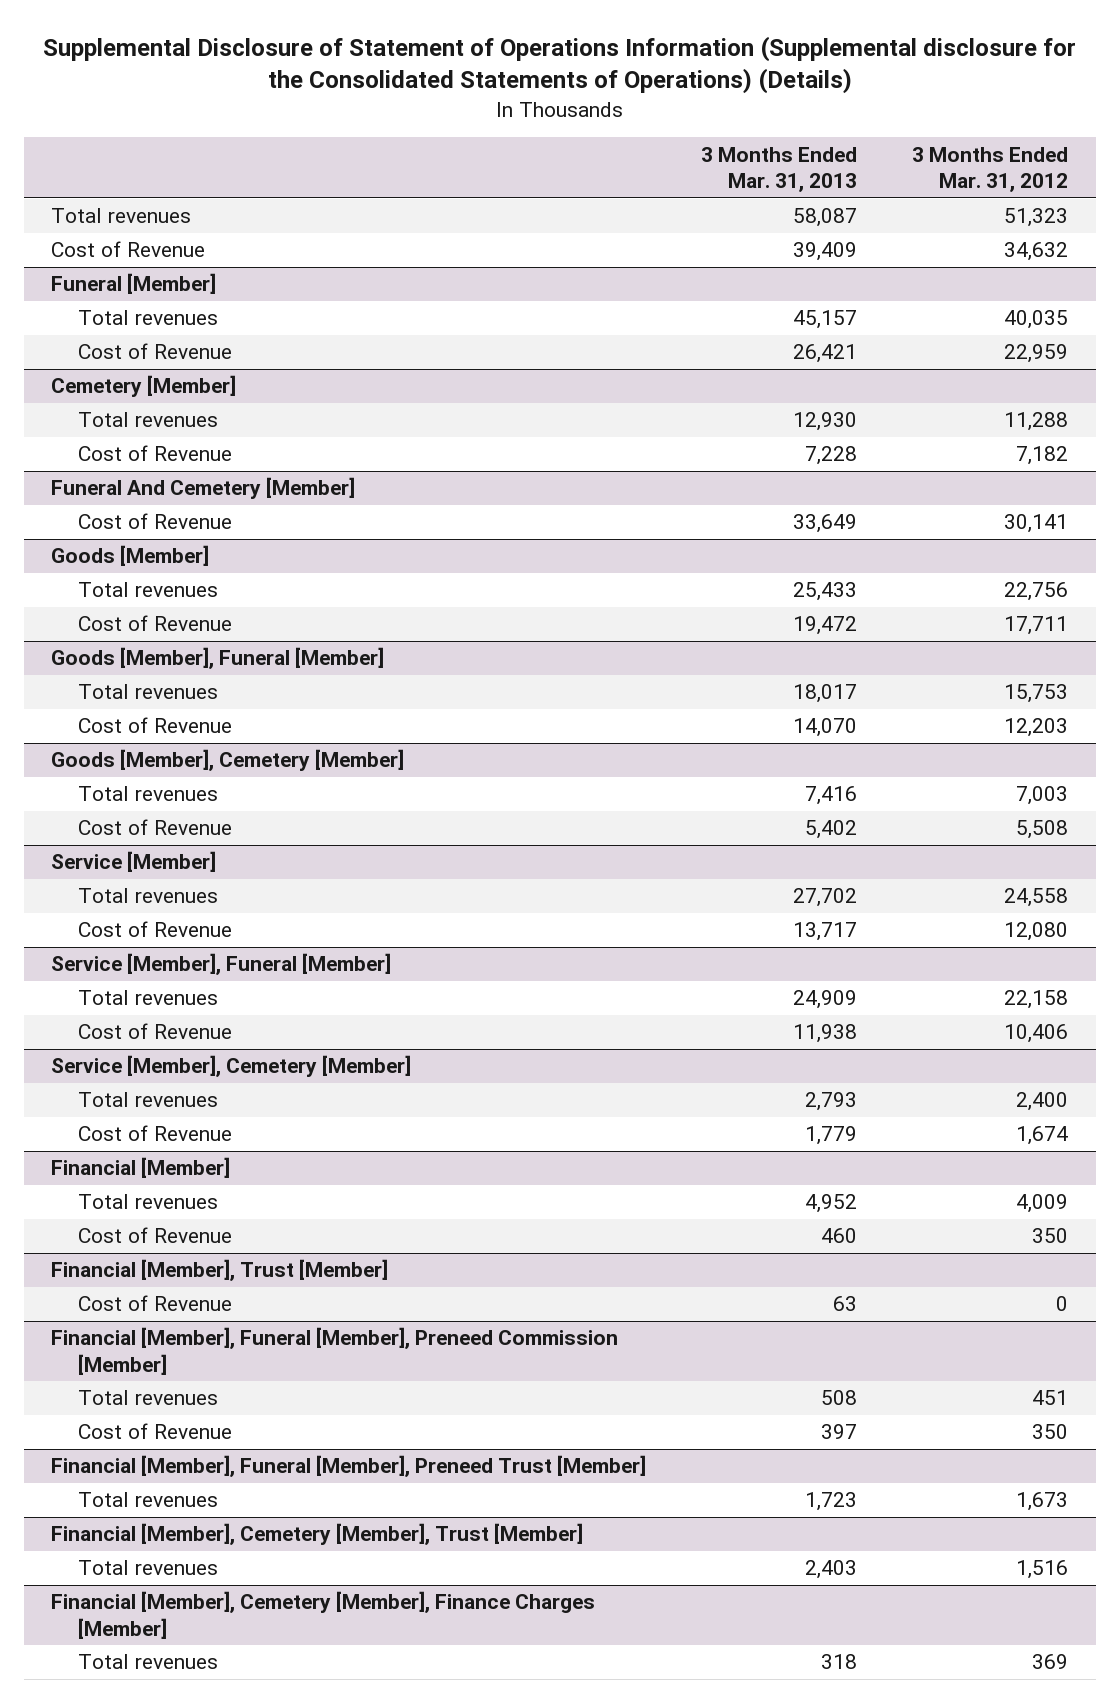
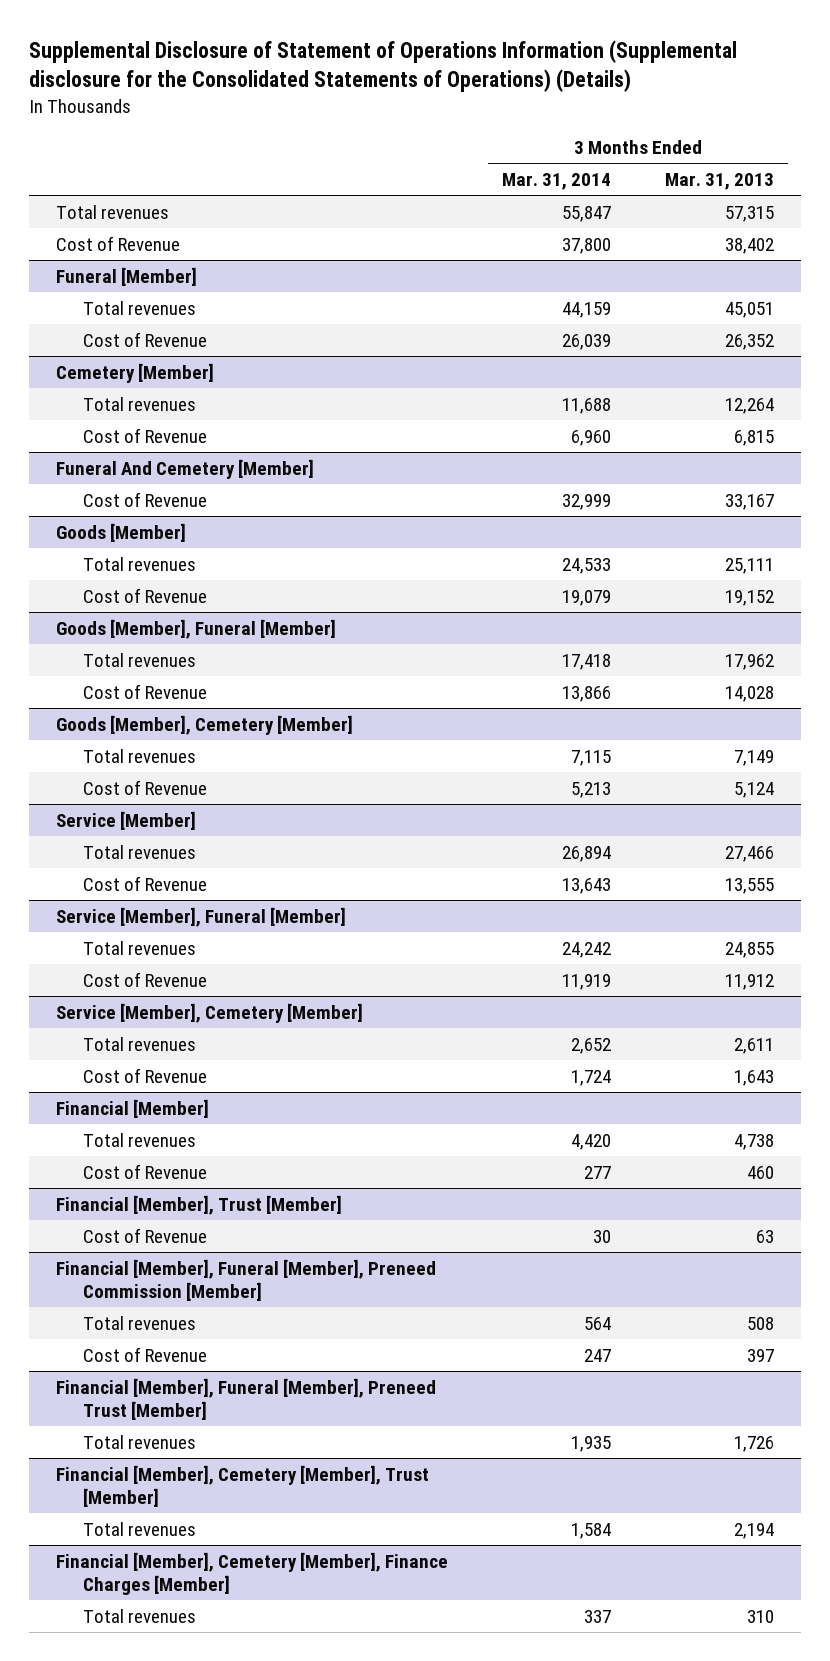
[912,146,1069,193] 3 Months Ended Mar. 31, 2012 -> none
none -> [502,173,612,191] Mar. 31, 2014
[793,208,858,228] 58,087 -> [725,205,775,222] 57,315
[793,242,858,262] 39,409 -> [725,237,775,254] 38,402
[793,310,858,330] 45,157 -> [725,301,775,318] 45,051
[793,344,858,364] 26,421 -> [725,333,775,350] 26,352
[793,412,858,432] 12,930 -> [725,397,775,414] 12,264
[805,446,858,466] 7,228 -> [734,429,775,446] 6,815
[793,514,858,534] 33,649 -> [725,493,775,510] 33,167
[793,582,858,602] 25,433 -> [725,557,775,574] 25,111
[793,616,858,636] 19,472 -> [725,589,775,606] 19,152
[793,684,858,704] 18,017 -> [725,653,775,670] 17,962
[793,718,858,738] 14,070 -> [725,685,775,702] 14,028
[805,786,858,806] 7,416 -> [734,749,775,766] 7,149
[805,820,858,840] 5,402 -> [734,781,775,798] 5,124
[793,888,858,908] 27,702 -> [725,845,775,862] 27,466
[793,922,858,942] 13,717 -> [725,877,775,894] 13,555
[793,990,858,1010] 24,909 -> [725,941,775,958] 24,855
[793,1024,858,1044] 11,938 -> [725,973,775,990] 11,912
[805,1092,858,1112] 2,793 -> [734,1037,775,1054] 2,611
[805,1126,858,1146] 1,779 -> [734,1069,775,1086] 1,643
[805,1194,858,1214] 4,952 -> [734,1133,775,1150] 4,738
[805,1492,858,1512] 1,723 -> [734,1435,775,1452] 1,726
[805,1560,858,1580] 2,403 -> [734,1522,775,1539] 2,194
[821,1654,858,1670] 318 -> [747,1609,775,1623] 310

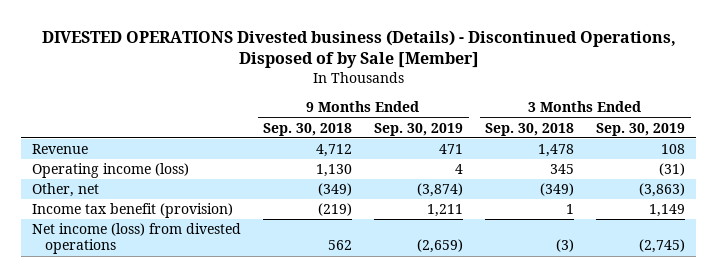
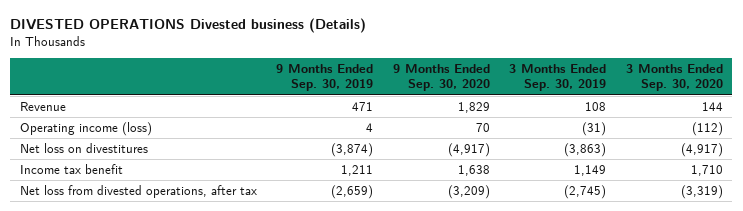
[41,29,676,69] DIVESTED OPERATIONS Divested business (Details) - Discontinued Operations, Disposed of by Sale [Member] -> [10,18,367,34] DIVESTED OPERATIONS Divested business (Details)
[263,122,353,136] Sep. 30, 2018 -> none
[485,122,575,136] Sep. 30, 2018 -> none
none -> [392,64,490,92] 9 Months Ended Sep. 30, 2020
none -> [625,64,723,92] 3 Months Ended Sep. 30, 2020
[32,183,100,198] Other, net -> [20,142,149,153] Net loss on divestitures
[32,203,234,219] Income tax benefit (provision) -> [20,163,124,174] Income tax benefit
[32,223,242,255] Net income (loss) from divested operations -> [20,184,258,198] Net loss from divested operations, after tax

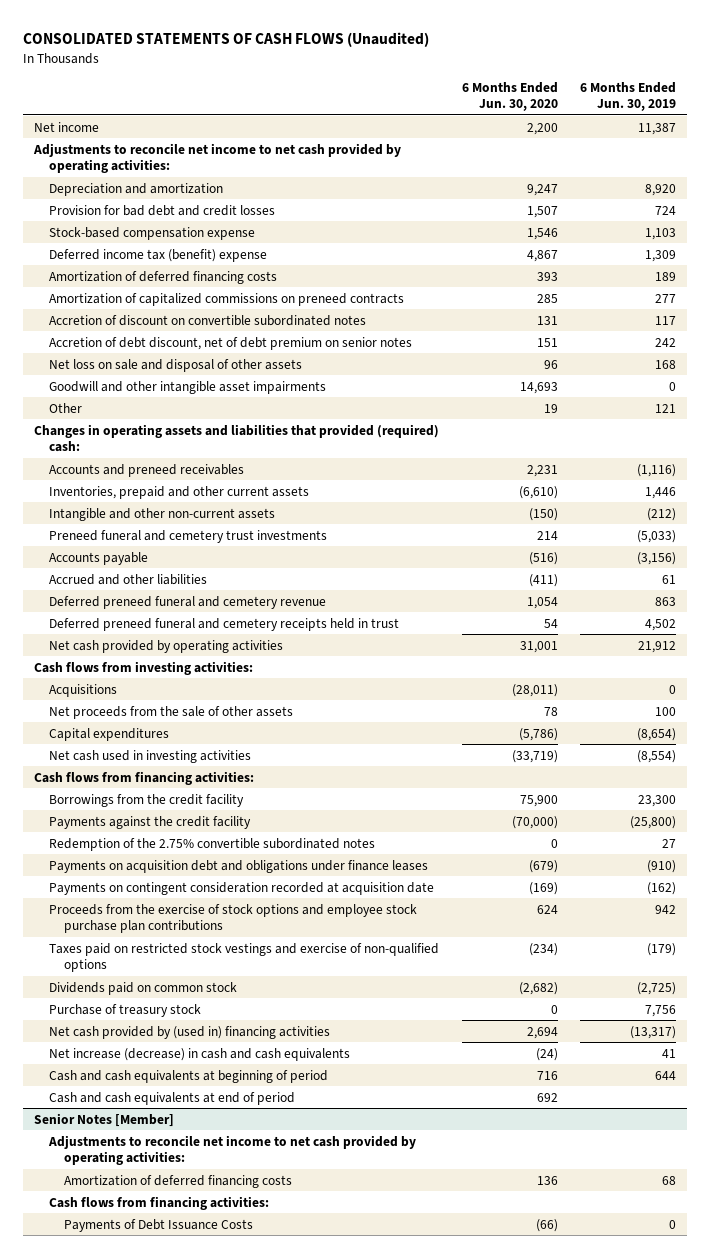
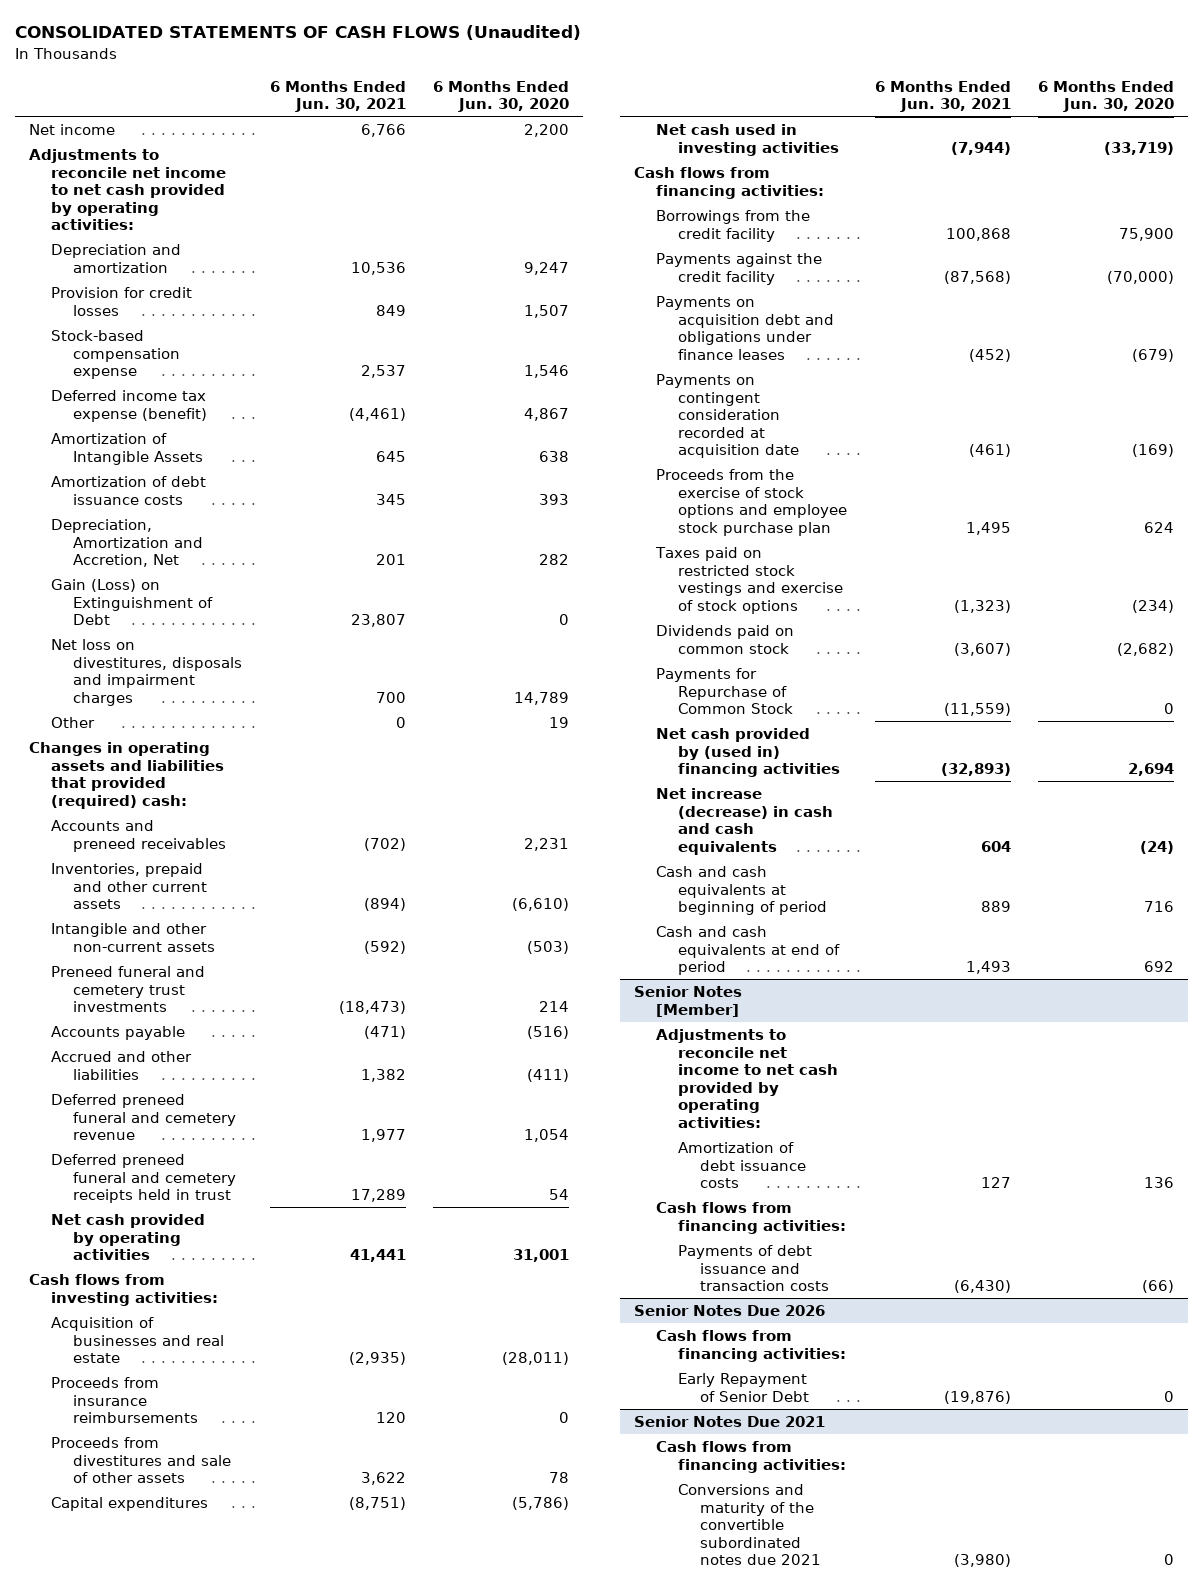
[580,81,677,112] 6 Months Ended Jun. 30, 2019 -> none
none -> [269,80,406,113] 6 Months Ended Jun. 30, 2021
[49,204,276,216] Provision for bad debt and credit losses -> [50,287,192,316] Provision for credit losses
[49,292,405,306] Amortization of capitalized commissions on preneed contracts -> none
[49,314,367,326] Accretion of discount on convertible subordinated notes -> none
[49,336,413,350] Accretion of debt discount, net of debt premium on senior notes -> none
[49,380,327,394] Goodwill and other intangible asset impairments -> none
[49,248,268,262] Deferred income tax (benefit) expense -> [50,390,207,422] Deferred income tax expense (benefit)
none -> [50,433,203,465] Amortization of Intangible Assets
[49,270,278,284] Amortization of deferred financing costs -> [50,476,206,505] Amortization of debt issuance costs
none -> [50,519,203,568] Depreciation, Amortization and Accretion, Net
none -> [50,579,213,626] Gain (Loss) on Extinguishment of Debt
[49,358,303,372] Net loss on sale and disposal of other assets -> [50,639,242,706] Net loss on divestitures, disposals and impairment charges
[543,359,558,369] 96 -> [514,691,570,705] 14,789
[528,507,558,521] (150) -> [527,940,570,954] (503)
[49,683,118,697] Acquisitions -> [50,1317,224,1364] Acquisition of businesses and real estate
none -> [50,1377,198,1424] Proceeds from insurance reimbursements
[49,705,294,719] Net proceeds from the sale of other assets -> [50,1437,231,1484] Proceeds from divestitures and sale of other assets
[49,837,376,851] Redemption of the 2.75% convertible subordinated notes -> none
[49,903,418,933] Proceeds from the exercise of stock options and employee stock purchase plan contributions -> [656,469,847,536] Proceeds from the exercise of stock options and employee stock purchase plan
[49,942,440,972] Taxes paid on restricted stock vestings and exercise of non-qualified options -> [655,547,843,614] Taxes paid on restricted stock vestings and exercise of stock options
[49,1003,202,1017] Purchase of treasury stock -> [656,668,793,715] Payments for Repurchase of Common Stock
[63,1174,292,1188] Amortization of deferred financing costs -> [677,1142,806,1189] Amortization of debt issuance costs
[63,1218,253,1232] Payments of Debt Issuance Costs -> [677,1245,829,1292] Payments of debt issuance and transaction costs
none -> [634,1305,826,1317] Senior Notes Due 2026
none -> [656,1330,846,1362] Cash flows from financing activities:
none -> [677,1373,809,1402] Early Repayment of Senior Debt
none -> [634,1416,826,1428] Senior Notes Due 2021
none -> [656,1441,846,1473] Cash flows from financing activities:
none -> [677,1484,821,1566] Conversions and maturity of the convertible subordinated notes due 2021

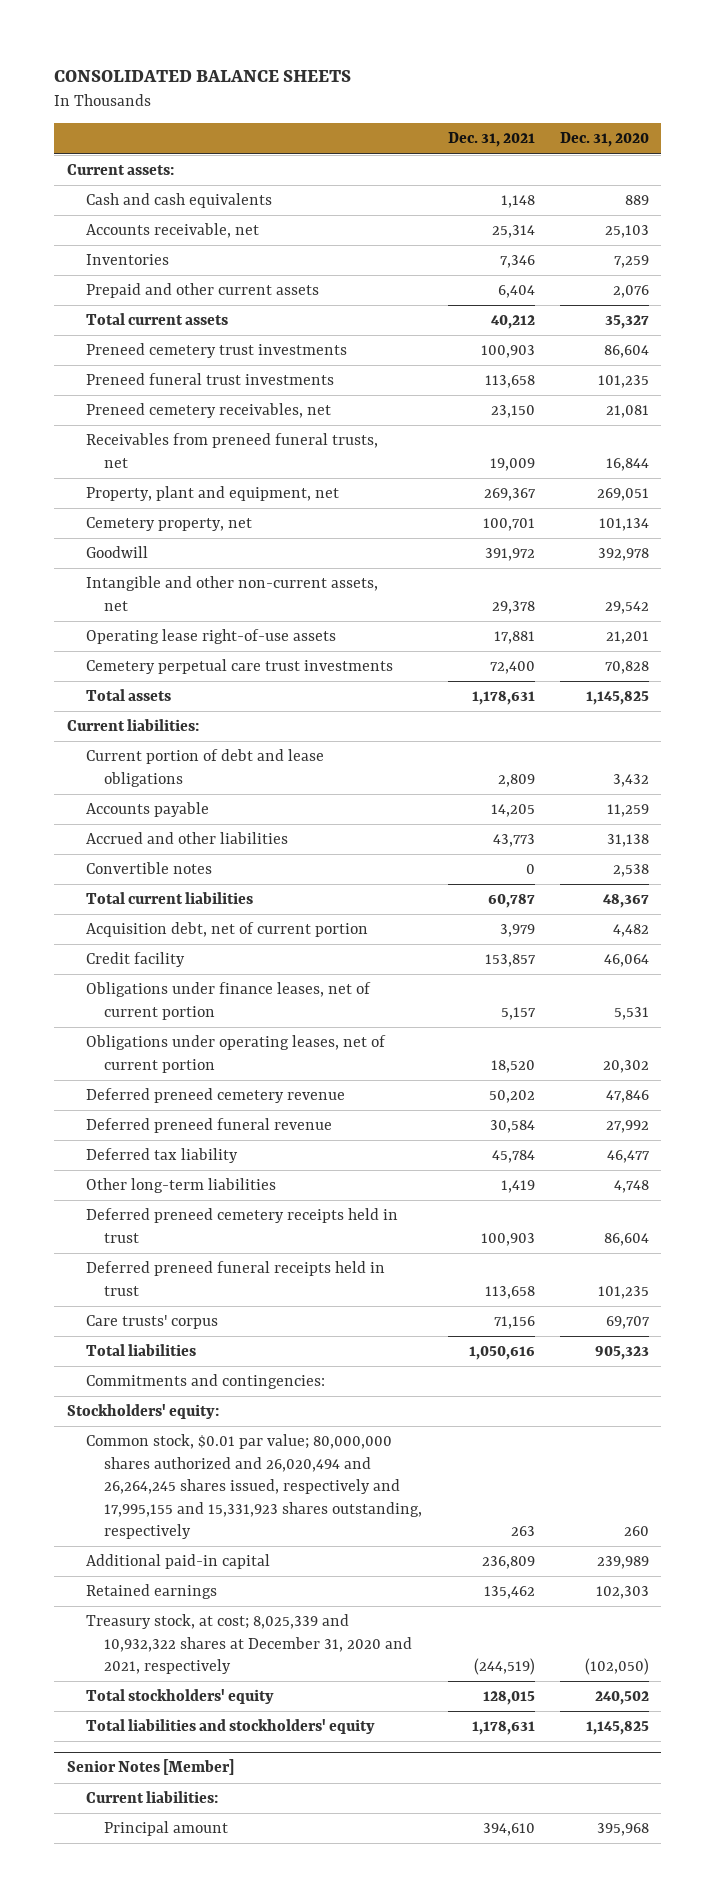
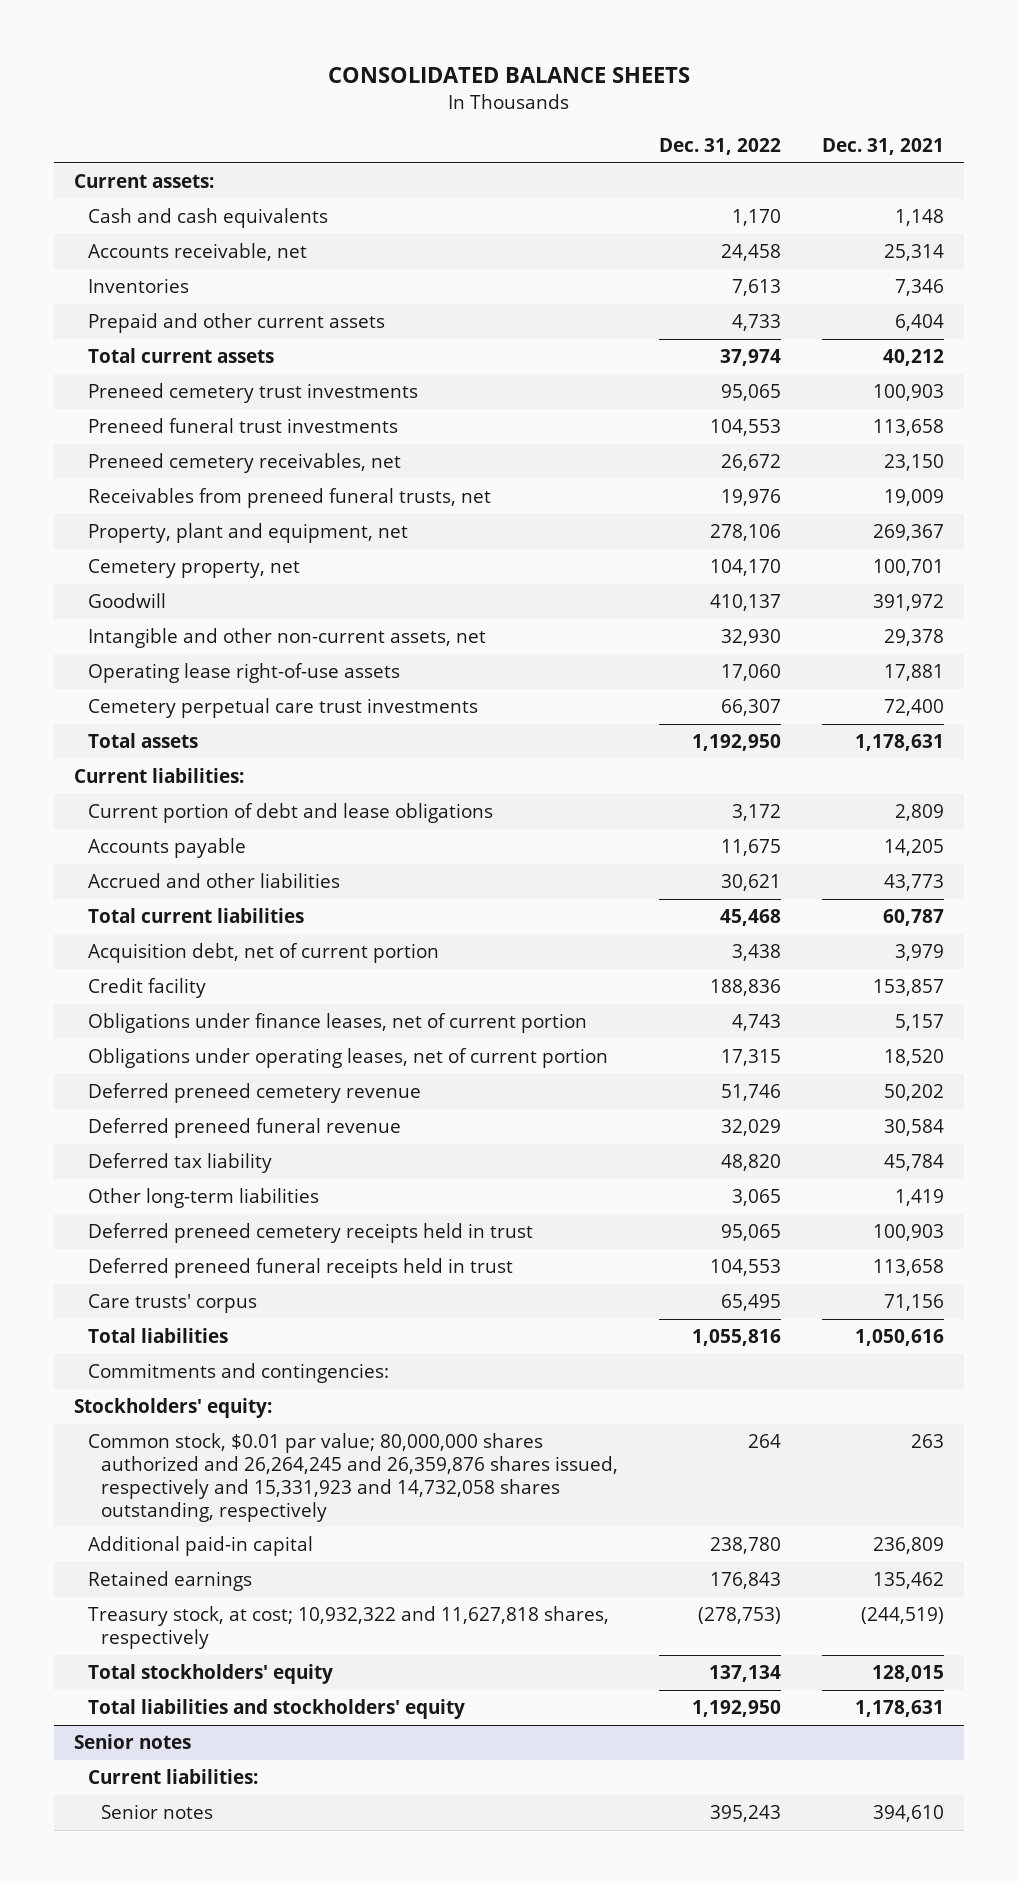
[559,132,649,148] Dec. 31, 2020 -> none
none -> [658,138,781,156] Dec. 31, 2022
[85,862,212,875] Convertible notes -> none
[85,1434,423,1539] Common stock, $0.01 par value; 80,000,000 shares authorized and 26,020,494 and 26,264,245 shares issued, respectively and 17,995,155 and 15,331,923 shares outstanding, respectively -> [87,1433,619,1522] Common stock, $0.01 par value; 80,000,000 shares authorized and 26,264,245 and 26,359,876 shares issued, respectively and 15,331,923 and 14,732,058 shares outstanding, respectively
[85,1614,413,1675] Treasury stock, at cost; 8,025,339 and 10,932,322 shares at December 31, 2020 and 2021, respectively -> [87,1606,609,1649] Treasury stock, at cost; 10,932,322 and 11,627,818 shares, respectively
[66,1759,234,1776] Senior Notes [Member] -> [74,1734,192,1750] Senior notes
[104,1821,229,1837] Principal amount -> [101,1804,214,1820] Senior notes

